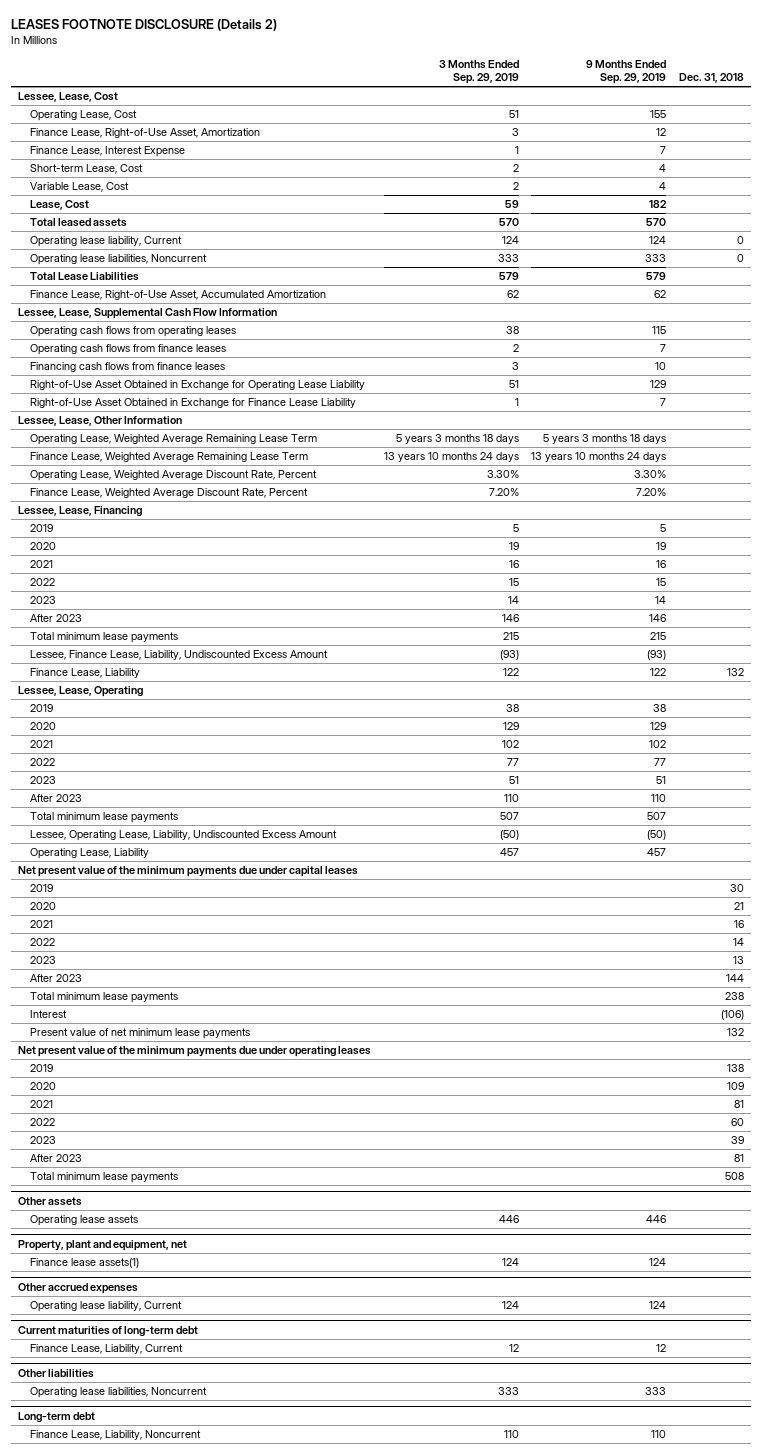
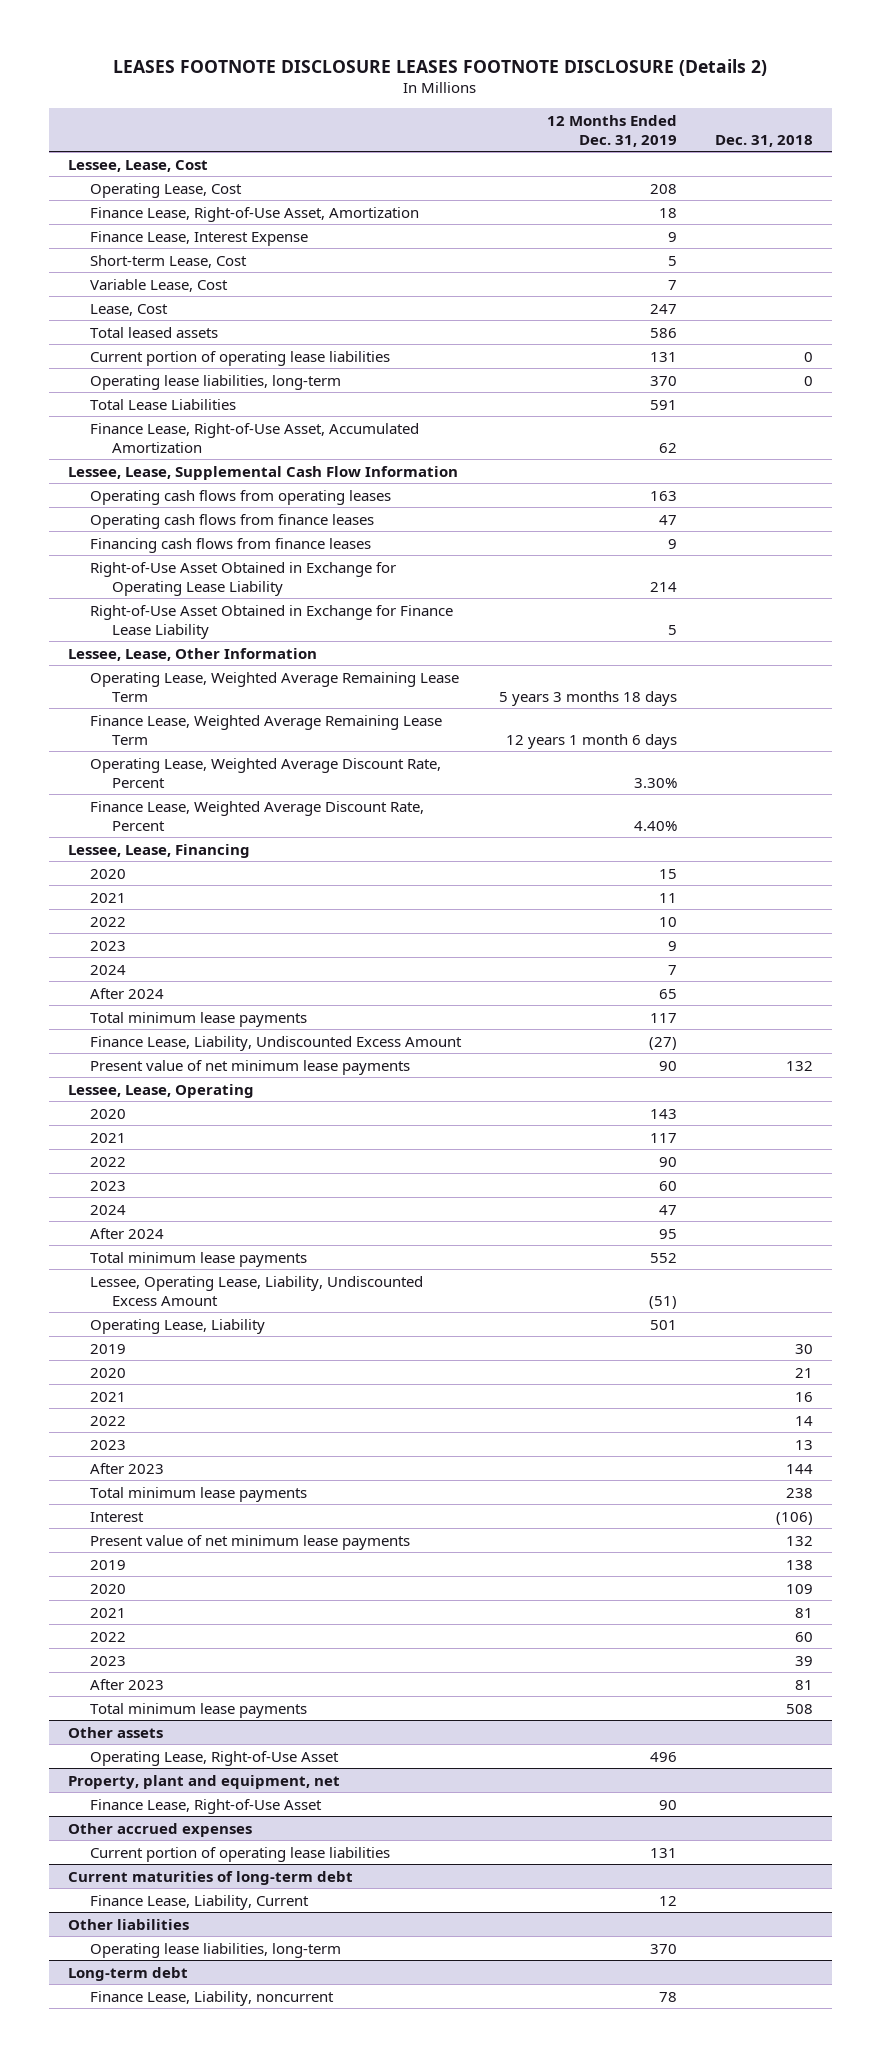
[11,18,278,31] LEASES FOOTNOTE DISCLOSURE (Details 2) -> [113,58,768,76] LEASES FOOTNOTE DISCLOSURE LEASES FOOTNOTE DISCLOSURE (Details 2)
[438,59,519,85] 3 Months Ended Sep. 29, 2019 -> none
[586,59,667,85] 9 Months Ended Sep. 29, 2019 -> none
none -> [546,114,677,147] 12 Months Ended Dec. 31, 2019
[29,236,182,248] Operating lease liability, Current -> [90,350,391,366] Current portion of operating lease liabilities
[29,254,207,266] Operating lease liabilities, Noncurrent -> [90,374,342,390] Operating lease liabilities, long-term
[29,524,53,533] 2019 -> none
none -> [90,964,127,975] 2024
[29,614,82,623] After 2023 -> [90,987,165,999] After 2024
[29,650,328,661] Lessee, Finance Lease, Liability, Undiscounted Excess Amount -> [90,1035,463,1051] Finance Lease, Liability, Undiscounted Excess Amount
[29,668,140,679] Finance Lease, Liability -> [90,1059,411,1075] Present value of net minimum lease payments
[29,704,53,713] 2019 -> none
none -> [90,1204,127,1215] 2024
[29,794,82,803] After 2023 -> [90,1227,165,1239] After 2024
[17,866,358,878] Net present value of the minimum payments due under capital leases -> none
[17,1046,371,1058] Net present value of the minimum payments due under operating leases -> none
[29,1215,138,1227] Operating lease assets -> [90,1750,340,1766] Operating Lease, Right-of-Use Asset
[29,1258,139,1269] Finance lease assets(1) -> [90,1798,323,1814] Finance Lease, Right-of-Use Asset
[29,1301,182,1313] Operating lease liability, Current -> [90,1846,391,1862] Current portion of operating lease liabilities
[29,1387,207,1399] Operating lease liabilities, Noncurrent -> [90,1942,342,1958] Operating lease liabilities, long-term
[29,1430,201,1441] Finance Lease, Liability, Noncurrent -> [90,1990,335,2006] Finance Lease, Liability, noncurrent

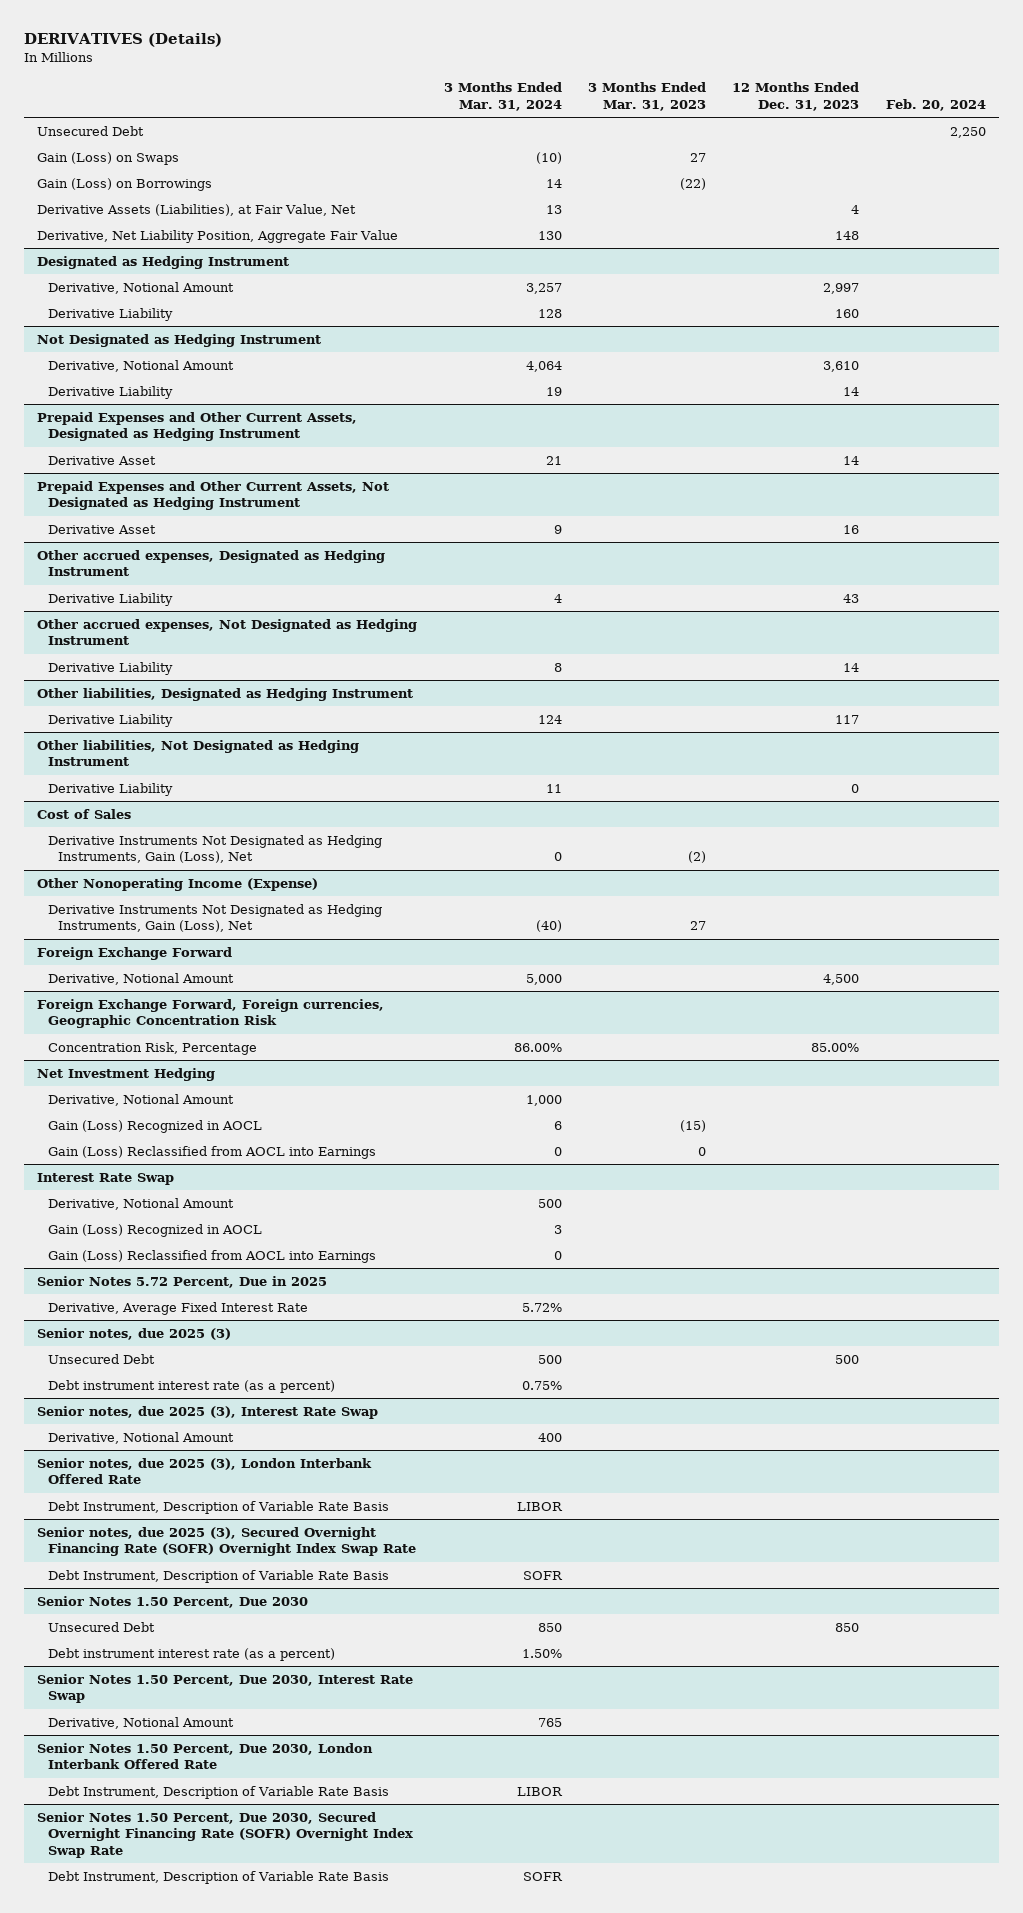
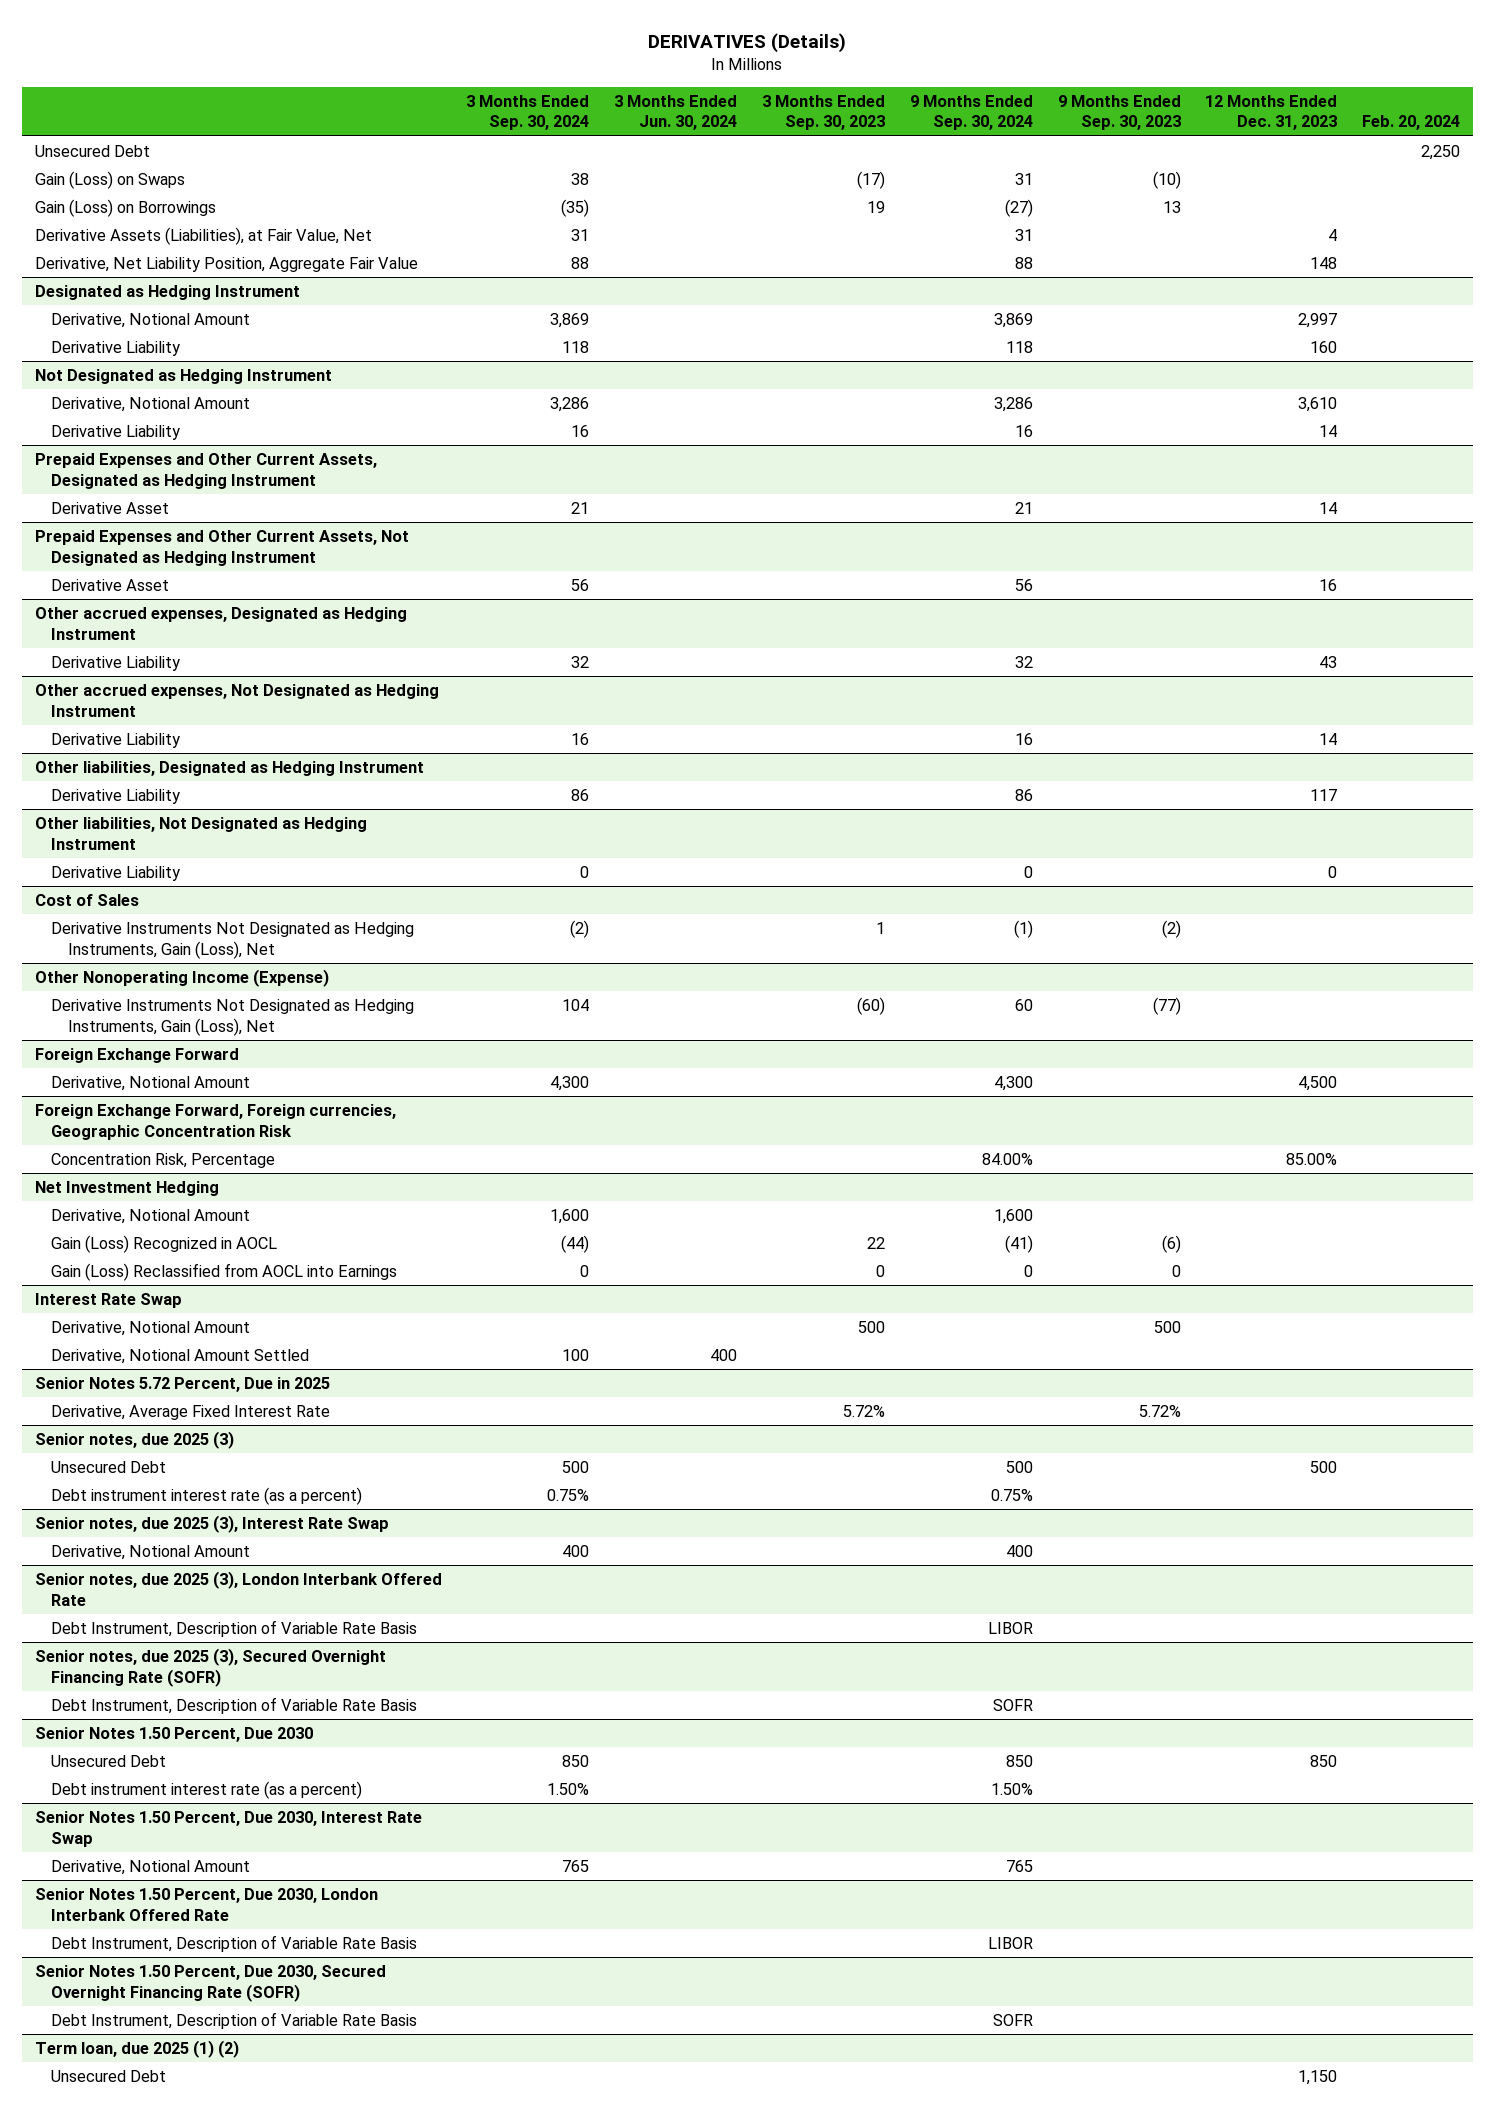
[443,82,562,112] 3 Months Ended Mar. 31, 2024 -> none
[587,82,706,112] 3 Months Ended Mar. 31, 2023 -> none
none -> [466,94,590,131] 3 Months Ended Sep. 30, 2024
none -> [614,94,738,131] 3 Months Ended Jun. 30, 2024
none -> [762,94,886,131] 3 Months Ended Sep. 30, 2023
none -> [909,94,1033,131] 9 Months Ended Sep. 30, 2024
none -> [1057,94,1181,131] 9 Months Ended Sep. 30, 2023
[47,1223,262,1237] Gain (Loss) Recognized in AOCL -> none
[47,1249,376,1263] Gain (Loss) Reclassified from AOCL into Earnings -> none
none -> [51,1348,310,1364] Derivative, Notional Amount Settled
[37,1526,416,1557] Senior notes, due 2025 (3), Secured Overnight Financing Rate (SOFR) Overnight Index Swap Rate -> [34,1647,386,1687] Senior notes, due 2025 (3), Secured Overnight Financing Rate (SOFR)
[37,1811,413,1859] Senior Notes 1.50 Percent, Due 2030, Secured Overnight Financing Rate (SOFR) Overnight Index Swap Rate -> [34,1964,386,2002] Senior Notes 1.50 Percent, Due 2030, Secured Overnight Financing Rate (SOFR)
none -> [34,2039,239,2058] Term loan, due 2025 (1) (2)
none -> [51,2069,167,2082] Unsecured Debt

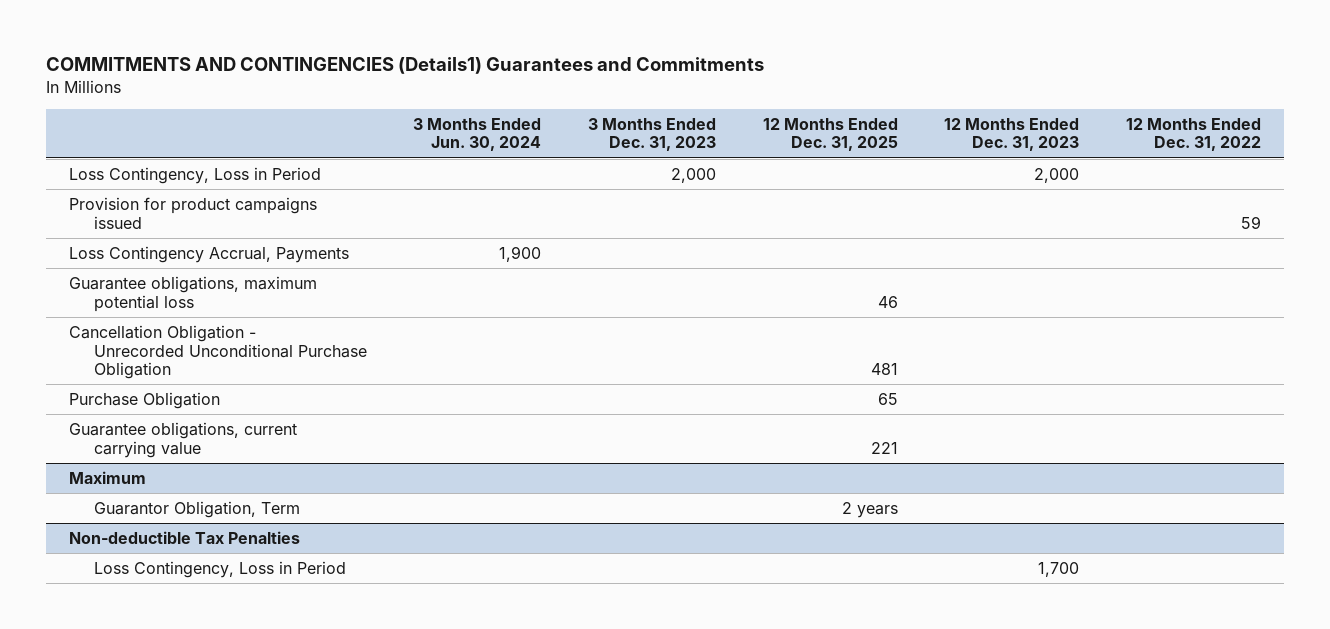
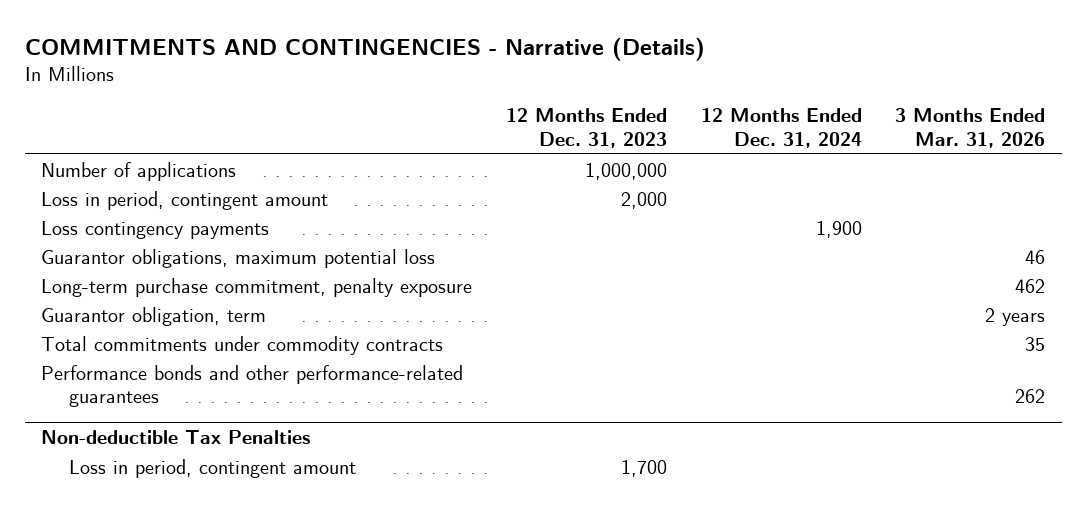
[45,56,764,74] COMMITMENTS AND CONTINGENCIES (Details1) Guarantees and Commitments -> [24,36,705,61] COMMITMENTS AND CONTINGENCIES - Narrative (Details)
[413,117,542,152] 3 Months Ended Jun. 30, 2024 -> none
[588,117,717,152] 3 Months Ended Dec. 31, 2023 -> none
[762,117,898,152] 12 Months Ended Dec. 31, 2025 -> none
[1125,117,1261,152] 12 Months Ended Dec. 31, 2022 -> none
none -> [700,108,862,148] 12 Months Ended Dec. 31, 2024
none -> [895,108,1046,148] 3 Months Ended Mar. 31, 2026
[69,196,318,229] Provision for product campaigns issued -> none
[69,470,147,484] Maximum -> none
[93,500,300,518] Guarantor Obligation, Term -> none
none -> [41,161,237,181] Number of applications
[69,166,322,184] Loss Contingency, Loss in Period -> [41,190,329,210] Loss in period, contingent amount
[69,245,350,263] Loss Contingency Accrual, Payments -> [41,220,270,239] Loss contingency payments
[69,275,318,312] Guarantee obligations, maximum potential loss -> [41,248,436,268] Guarantor obligations, maximum potential loss
[69,324,367,380] Cancellation Obligation - Unrecorded Unconditional Purchase Obligation -> [41,277,473,297] Long-term purchase commitment, penalty exposure
none -> [41,306,267,326] Guarantor obligation, term
[69,391,221,409] Purchase Obligation -> [41,335,444,355] Total commitments under commodity contracts
[69,421,298,458] Guarantee obligations, current carrying value -> [41,364,464,407] Performance bonds and other performance-related guarantees
[93,560,346,578] Loss Contingency, Loss in Period -> [68,458,356,478] Loss in period, contingent amount

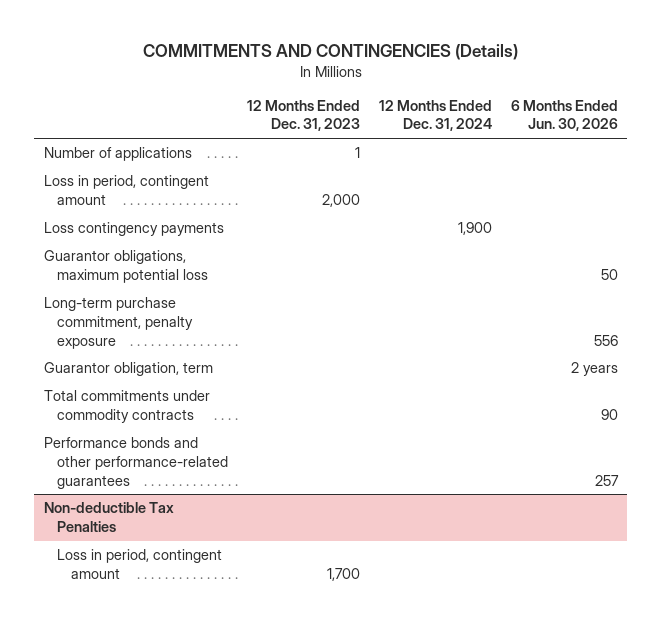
[24,36,705,61] COMMITMENTS AND CONTINGENCIES - Narrative (Details) -> [142,44,518,61] COMMITMENTS AND CONTINGENCIES (Details)
[895,108,1046,148] 3 Months Ended Mar. 31, 2026 -> none
none -> [510,99,618,132] 6 Months Ended Jun. 30, 2026
[585,162,668,180] 1,000,000 -> [355,147,361,159] 1

